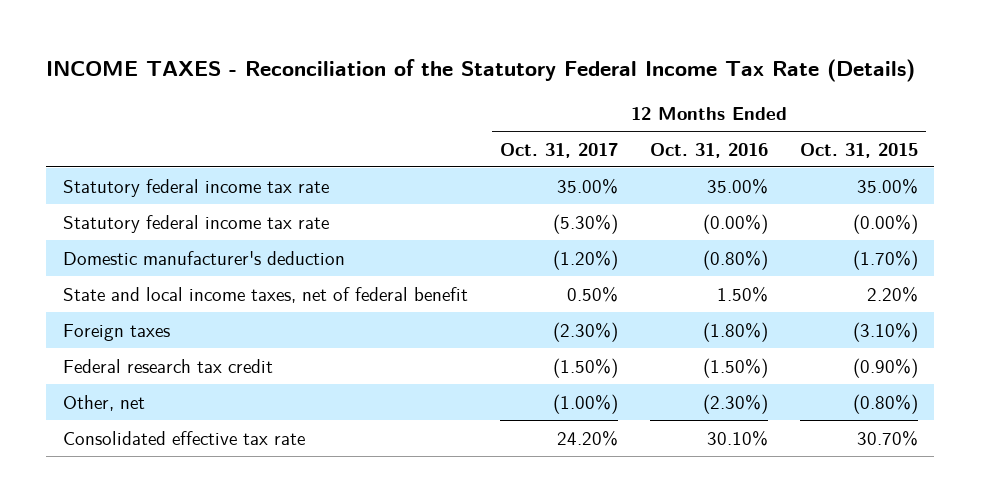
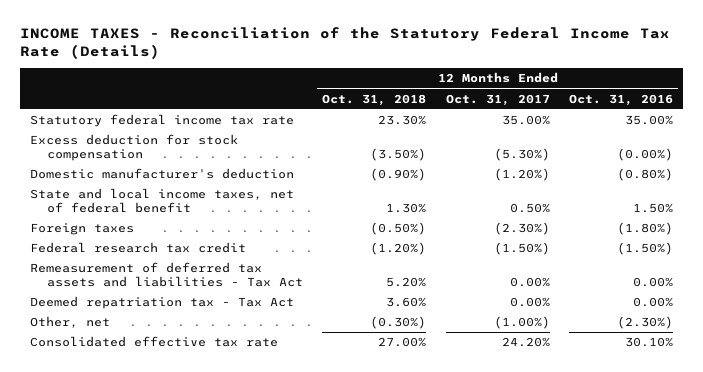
[800,142,919,158] Oct. 31, 2015 -> none
none -> [322,93,427,106] Oct. 31, 2018
[62,214,329,233] Statutory federal income tax rate -> [30,134,239,161] Excess deduction for stock compensation
none -> [30,262,303,287] Remeasurement of deferred tax assets and liabilities - Tax Act
none -> [30,296,295,310] Deemed repatriation tax - Tax Act

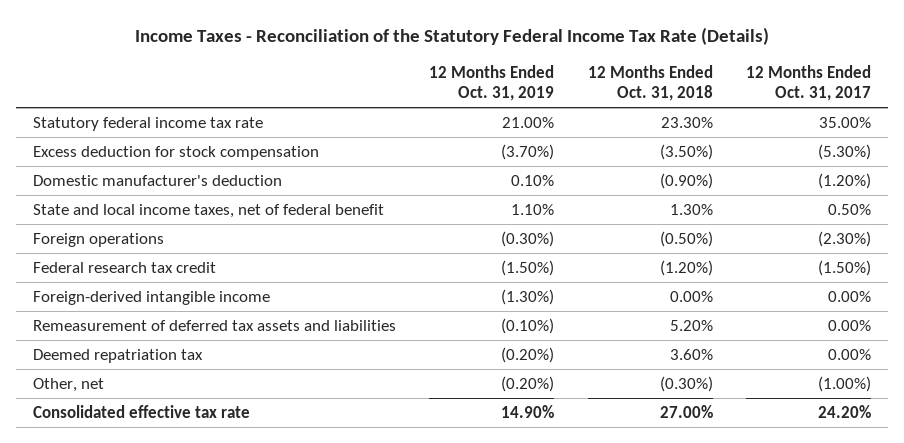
[20,27,671,60] INCOME TAXES - Reconciliation of the Statutory Federal Income Tax Rate (Details) -> [135,26,770,45] Income Taxes - Reconciliation of the Statutory Federal Income Tax Rate (Details)
[569,93,674,106] Oct. 31, 2016 -> none
none -> [429,64,555,102] 12 Months Ended Oct. 31, 2019
[30,223,135,236] Foreign taxes -> [32,232,164,247] Foreign operations
none -> [32,290,270,305] Foreign-derived intangible income
[30,262,303,287] Remeasurement of deferred tax assets and liabilities - Tax Act -> [32,319,396,331] Remeasurement of deferred tax assets and liabilities
[30,296,295,310] Deemed repatriation tax - Tax Act -> [32,348,203,363] Deemed repatriation tax

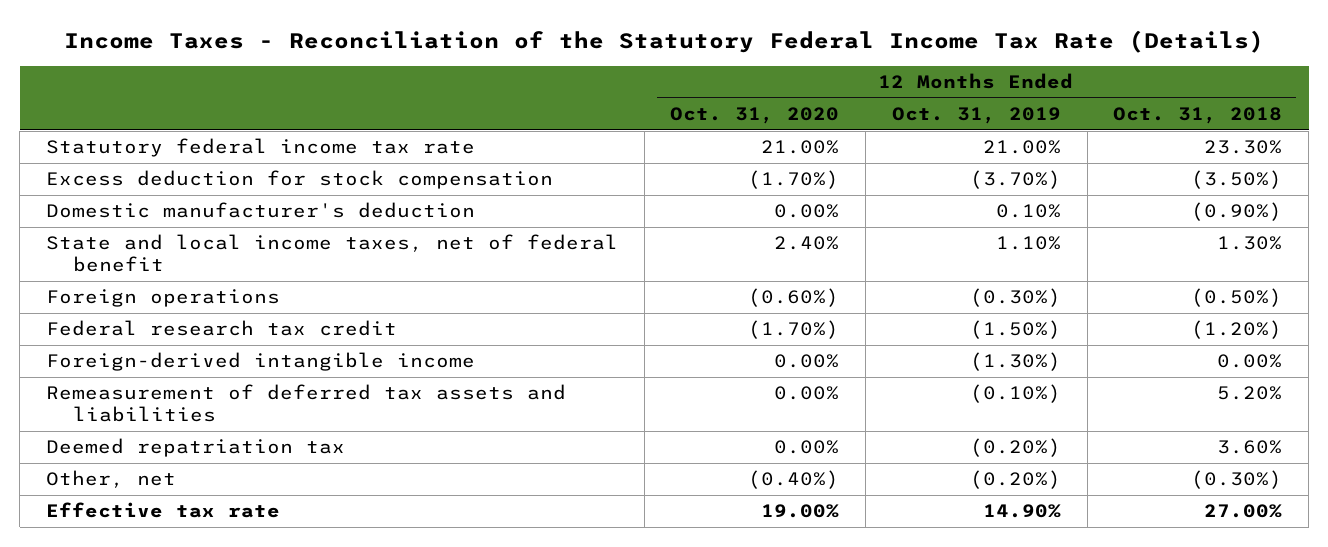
[746,64,872,102] 12 Months Ended Oct. 31, 2017 -> none
none -> [670,107,840,125] Oct. 31, 2020
[32,404,250,418] Consolidated effective tax rate -> [45,502,280,519] Effective tax rate

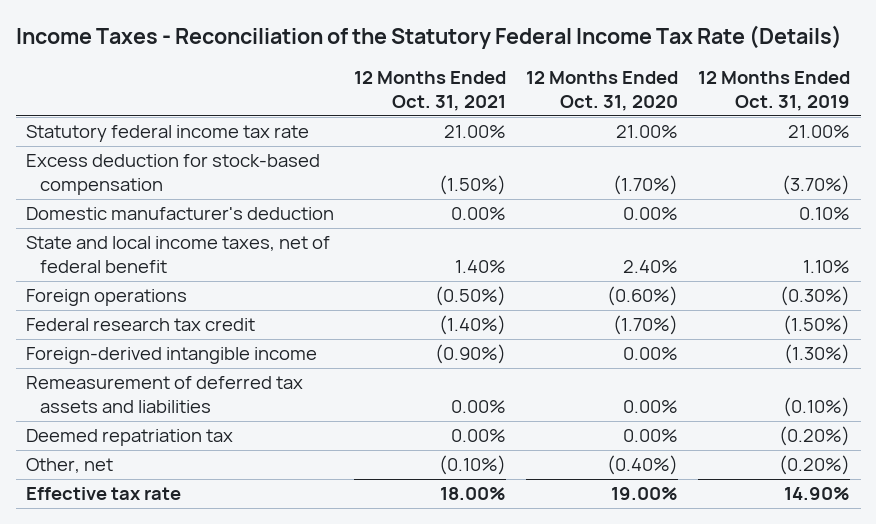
[1113,107,1283,125] Oct. 31, 2018 -> none
none -> [353,71,506,111] 12 Months Ended Oct. 31, 2021
[45,170,553,190] Excess deduction for stock compensation -> [25,154,320,196] Excess deduction for stock-based compensation

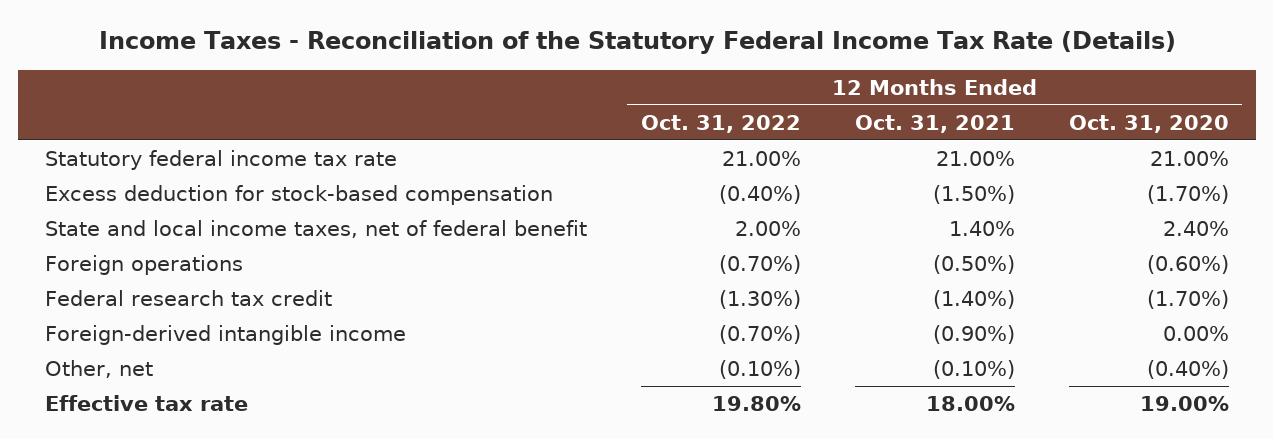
[698,71,851,111] 12 Months Ended Oct. 31, 2019 -> none
none -> [640,114,801,133] Oct. 31, 2022
[25,207,334,221] Domestic manufacturer's deduction -> none
[25,376,303,414] Remeasurement of deferred tax assets and liabilities -> none
[25,429,233,447] Deemed repatriation tax -> none

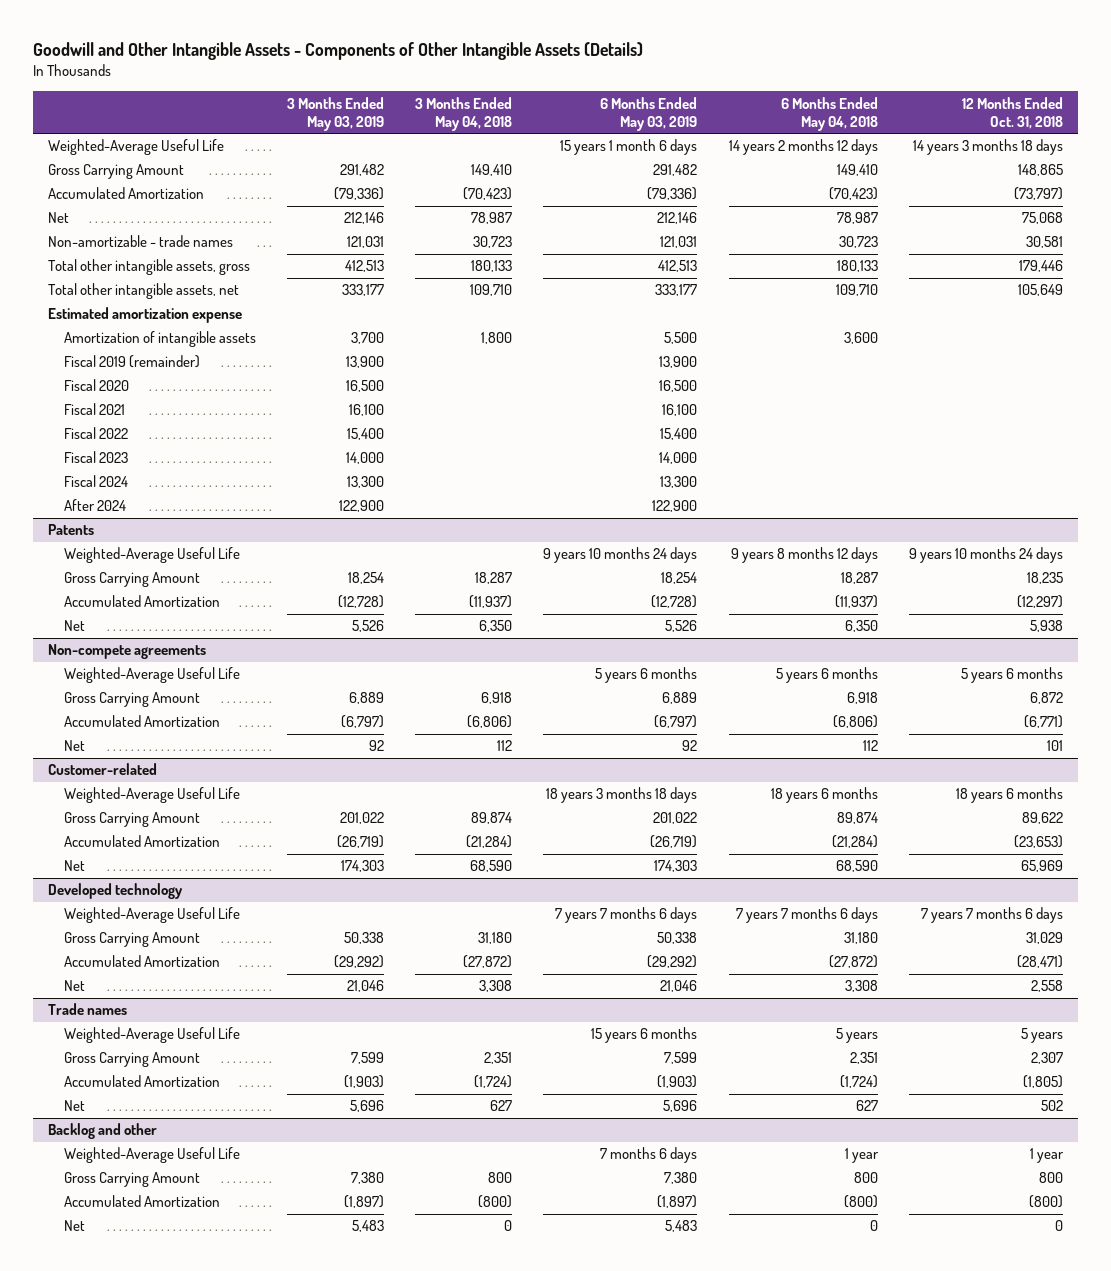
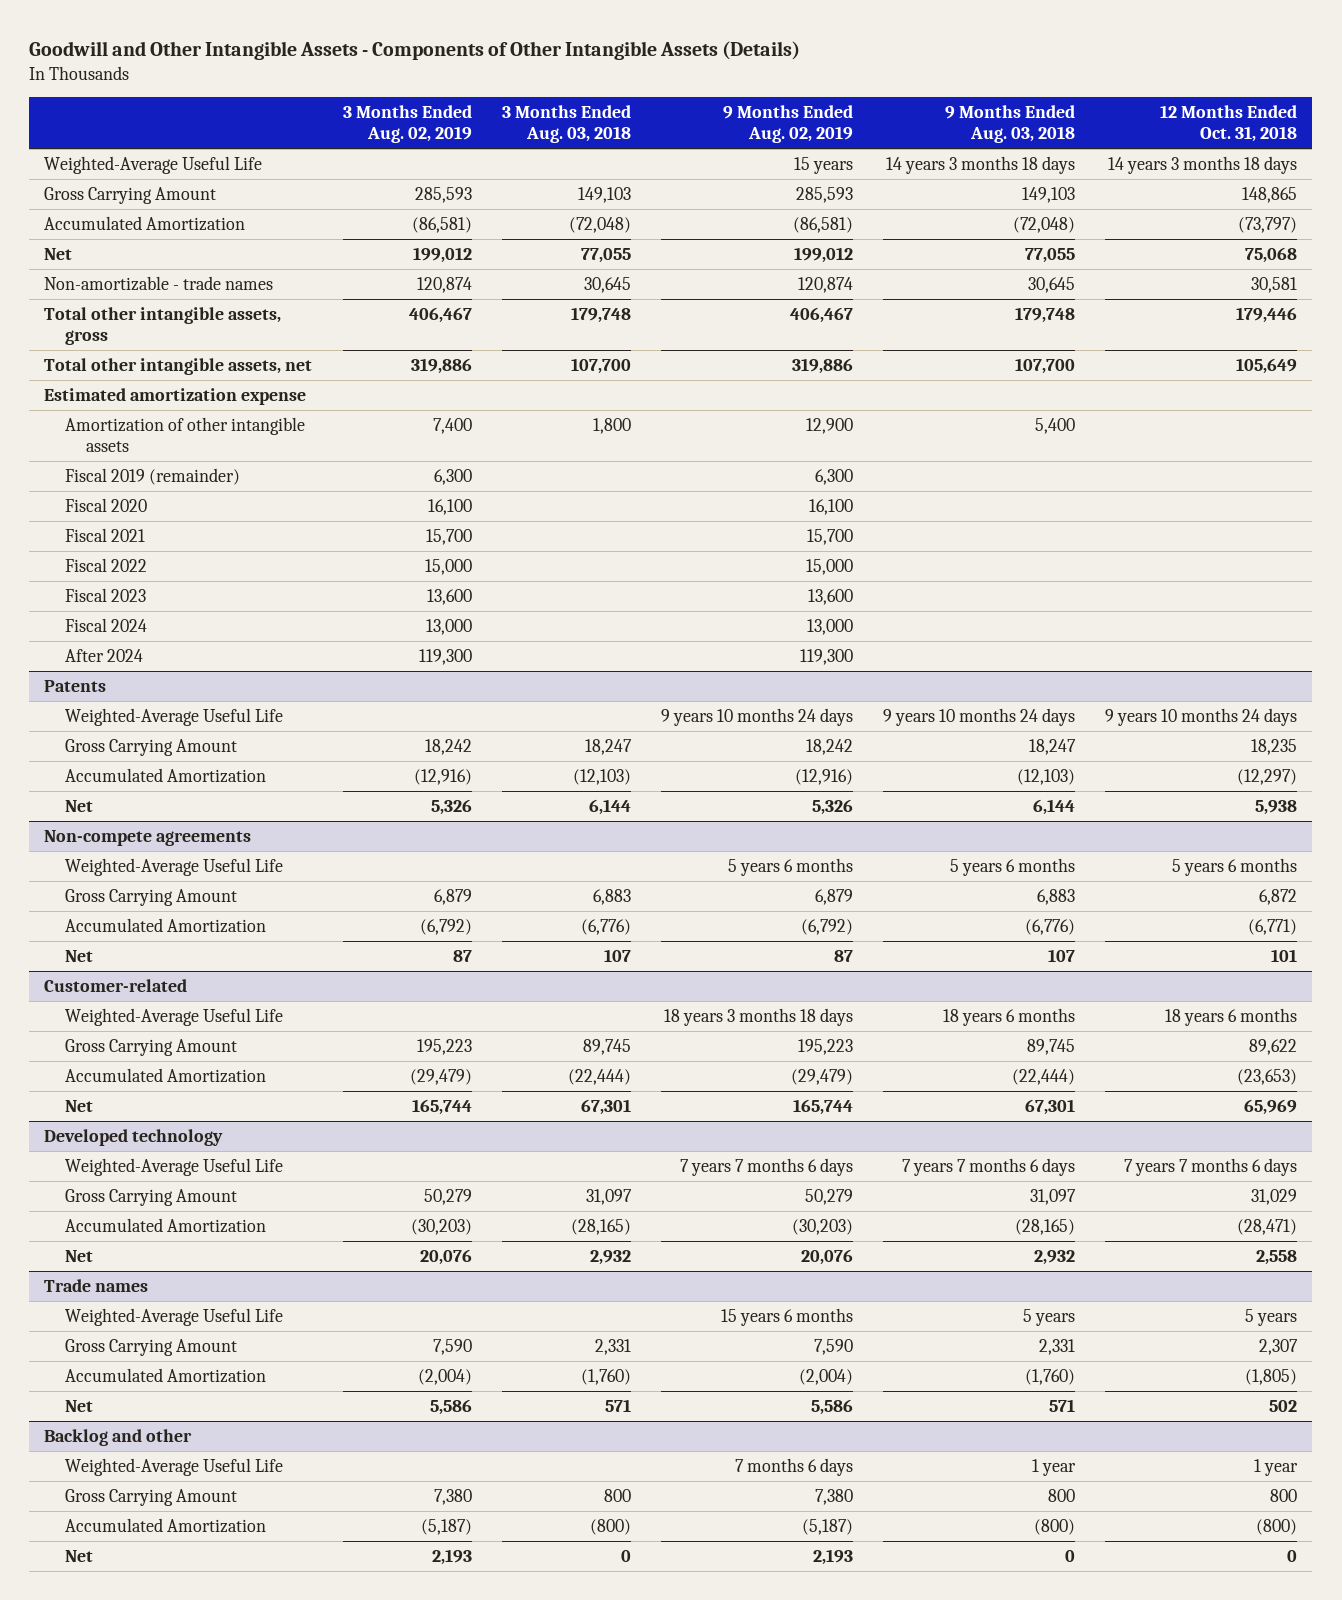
[287,96,385,131] 3 Months Ended May 03, 2019 -> none
[415,96,513,131] 3 Months Ended May 04, 2018 -> none
[600,96,698,131] 6 Months Ended May 03, 2019 -> none
[780,96,878,131] 6 Months Ended May 04, 2018 -> none
none -> [342,105,472,144] 3 Months Ended Aug. 02, 2019
none -> [501,105,631,144] 3 Months Ended Aug. 03, 2018
none -> [722,105,853,144] 9 Months Ended Aug. 02, 2019
none -> [944,105,1075,144] 9 Months Ended Aug. 03, 2018
[64,331,257,348] Amortization of intangible assets -> [65,416,306,453] Amortization of other intangible assets

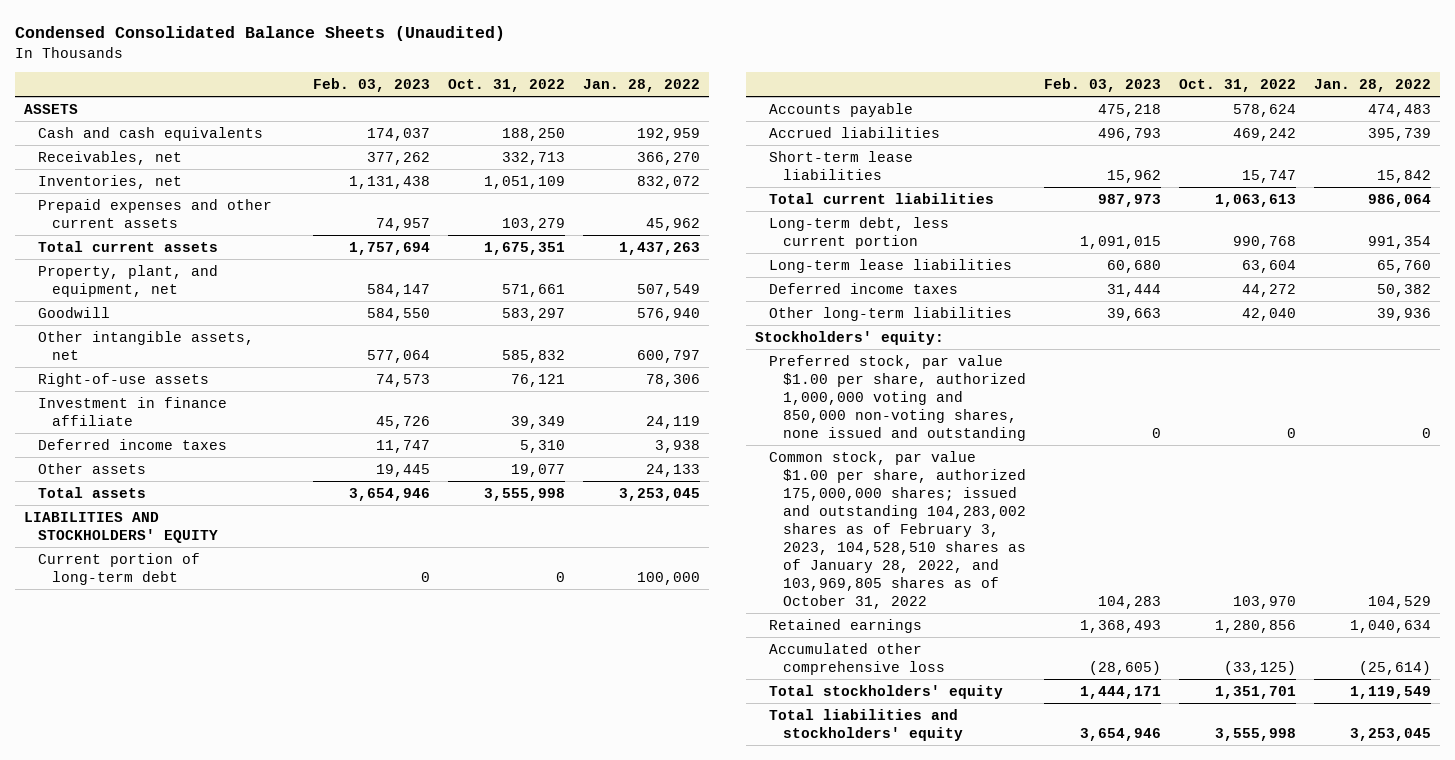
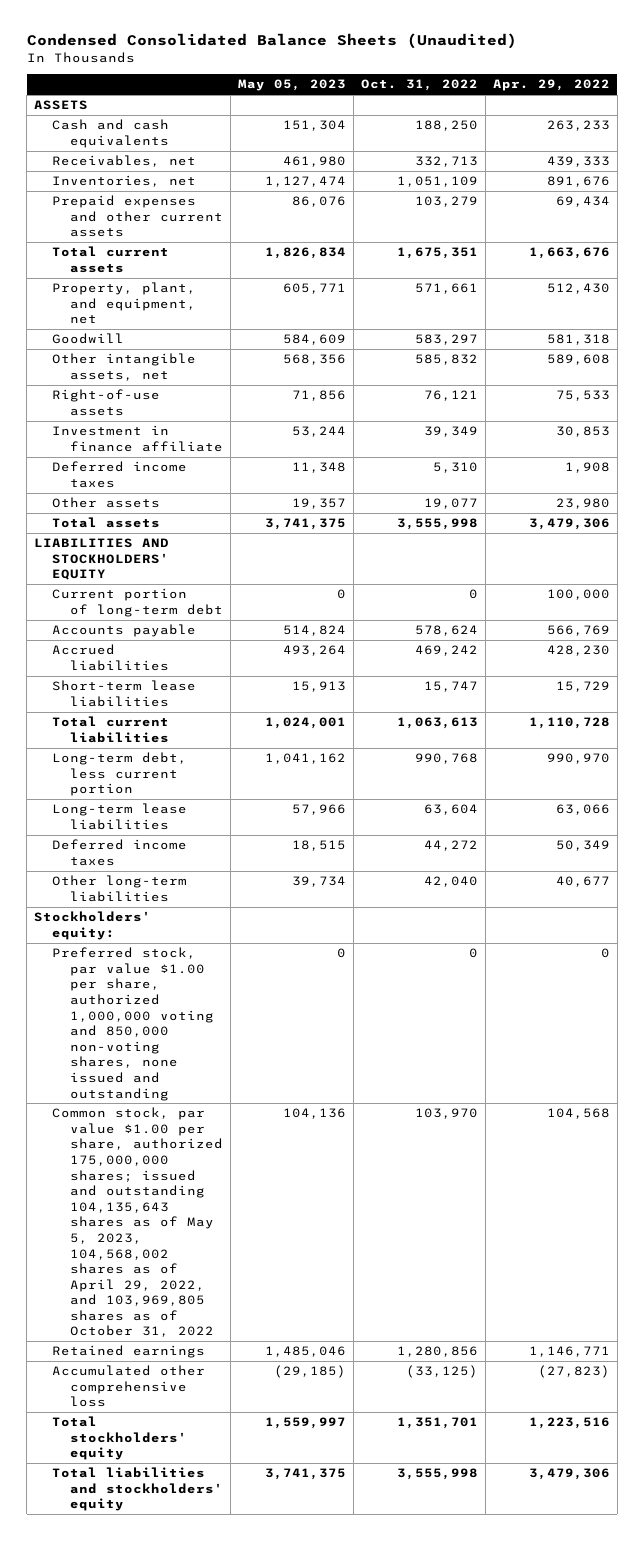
[313,78,431,93] Feb. 03, 2023 -> none
[583,79,701,93] Jan. 28, 2022 -> none
none -> [237,79,346,92] May 05, 2023
none -> [492,79,610,92] Apr. 29, 2022
[768,450,1026,610] Common stock, par value $1.00 per share, authorized 175,000,000 shares; issued and outstanding 104,283,002 shares as of February 3, 2023, 104,528,510 shares as of January 28, 2022, and 103,969,805 shares as of October 31, 2022 -> [51,1107,223,1338] Common stock, par value $1.00 per share, authorized 175,000,000 shares; issued and outstanding 104,135,643 shares as of May 5, 2023, 104,568,002 shares as of April 29, 2022, and 103,969,805 shares as of October 31, 2022

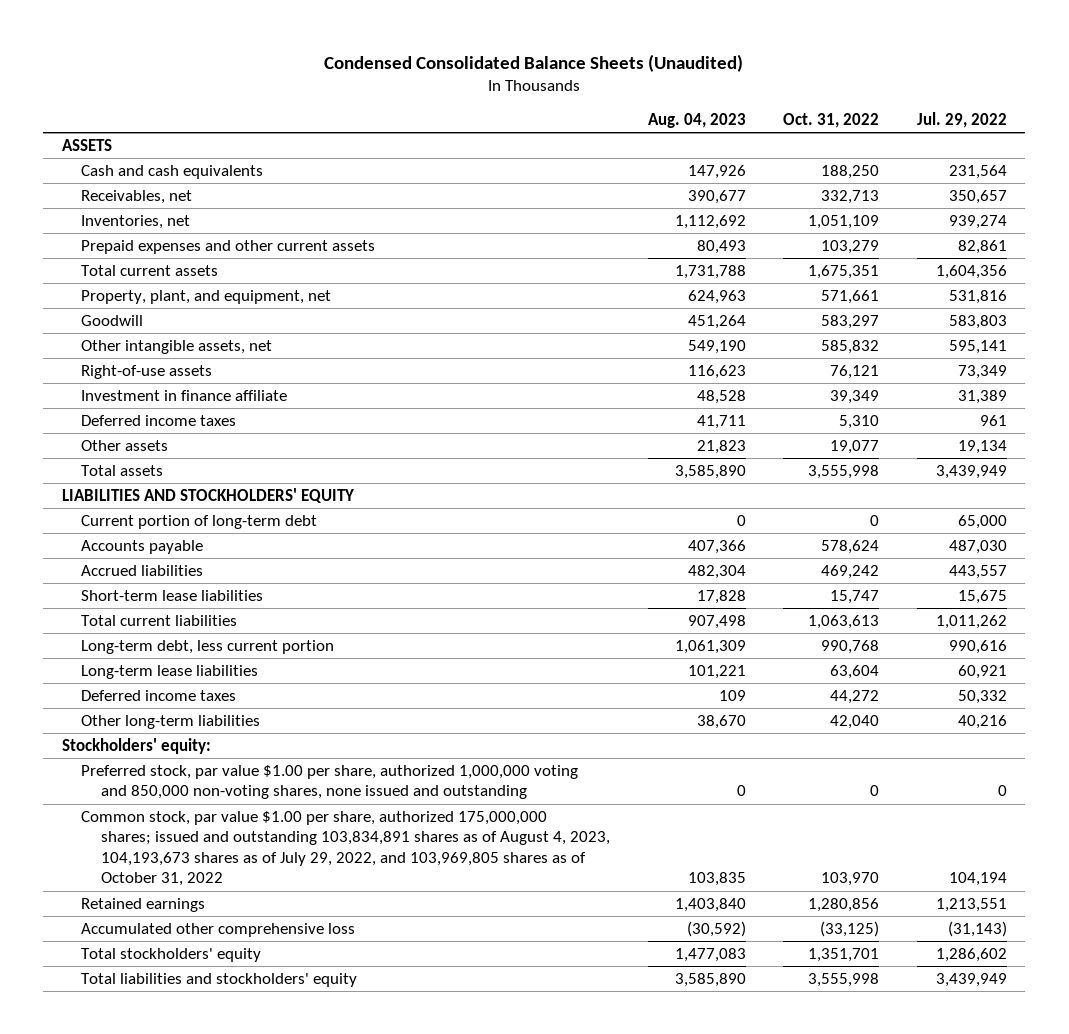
[237,79,346,92] May 05, 2023 -> none
[492,79,610,92] Apr. 29, 2022 -> none
none -> [647,113,746,129] Aug. 04, 2023
none -> [916,112,1007,129] Jul. 29, 2022
[51,1107,223,1338] Common stock, par value $1.00 per share, authorized 175,000,000 shares; issued and outstanding 104,135,643 shares as of May 5, 2023, 104,568,002 shares as of April 29, 2022, and 103,969,805 shares as of October 31, 2022 -> [81,810,610,887] Common stock, par value $1.00 per share, authorized 175,000,000 shares; issued and outstanding 103,834,891 shares as of August 4, 2023, 104,193,673 shares as of July 29, 2022, and 103,969,805 shares as of October 31, 2022

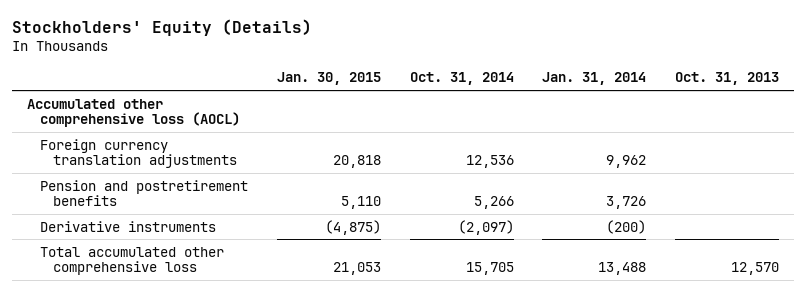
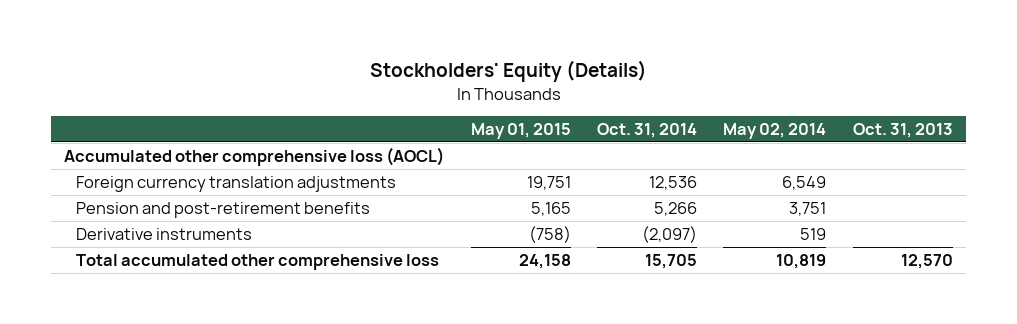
[276,72,381,86] Jan. 30, 2015 -> none
[542,72,647,86] Jan. 31, 2014 -> none
none -> [470,123,571,140] May 01, 2015
none -> [723,123,827,140] May 02, 2014
[39,179,248,207] Pension and postretirement benefits -> [76,201,371,218] Pension and post-retirement benefits

